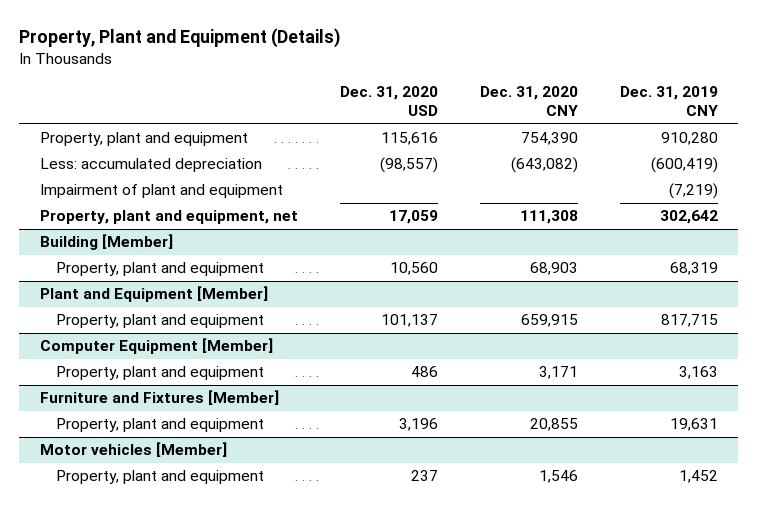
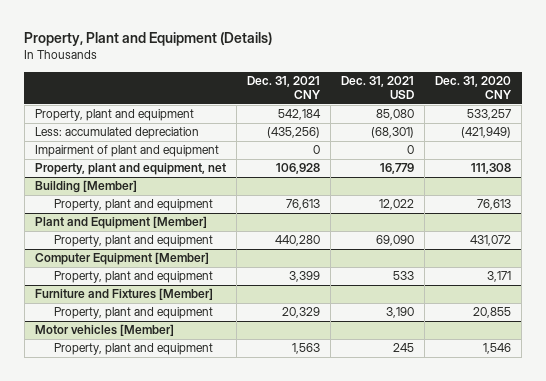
[339,86,438,117] Dec. 31, 2020 USD -> none
[619,86,718,117] Dec. 31, 2019 CNY -> none
none -> [246,75,321,100] Dec. 31, 2021 CNY
none -> [340,75,414,100] Dec. 31, 2021 USD
[520,132,578,146] 754,390 -> [467,109,512,121] 533,257
[510,157,578,174] (643,082) -> [461,127,512,139] (421,949)
[529,262,578,276] 68,903 -> [477,199,512,211] 76,613
[520,314,578,328] 659,915 -> [470,235,512,247] 431,072

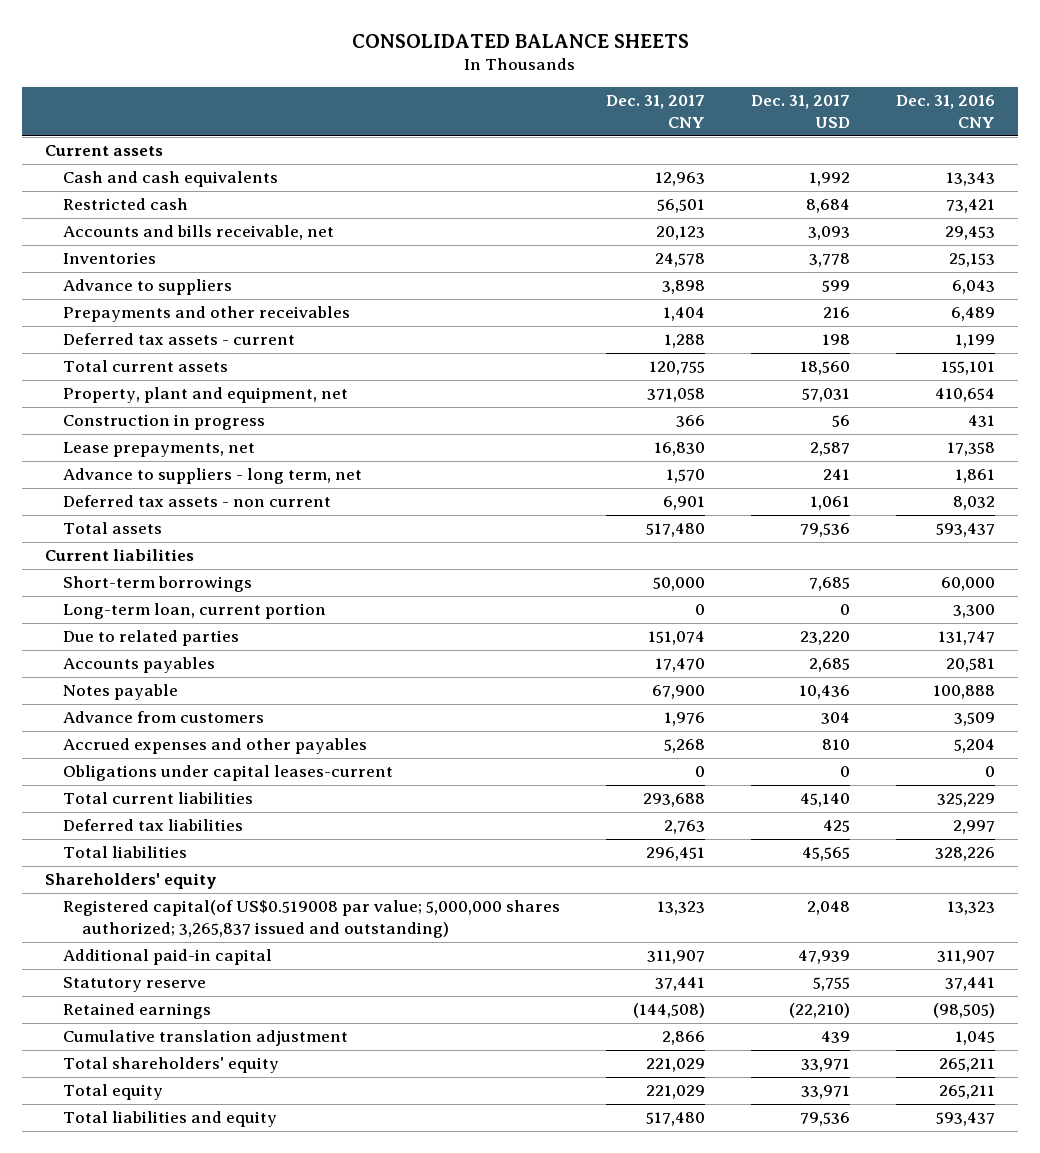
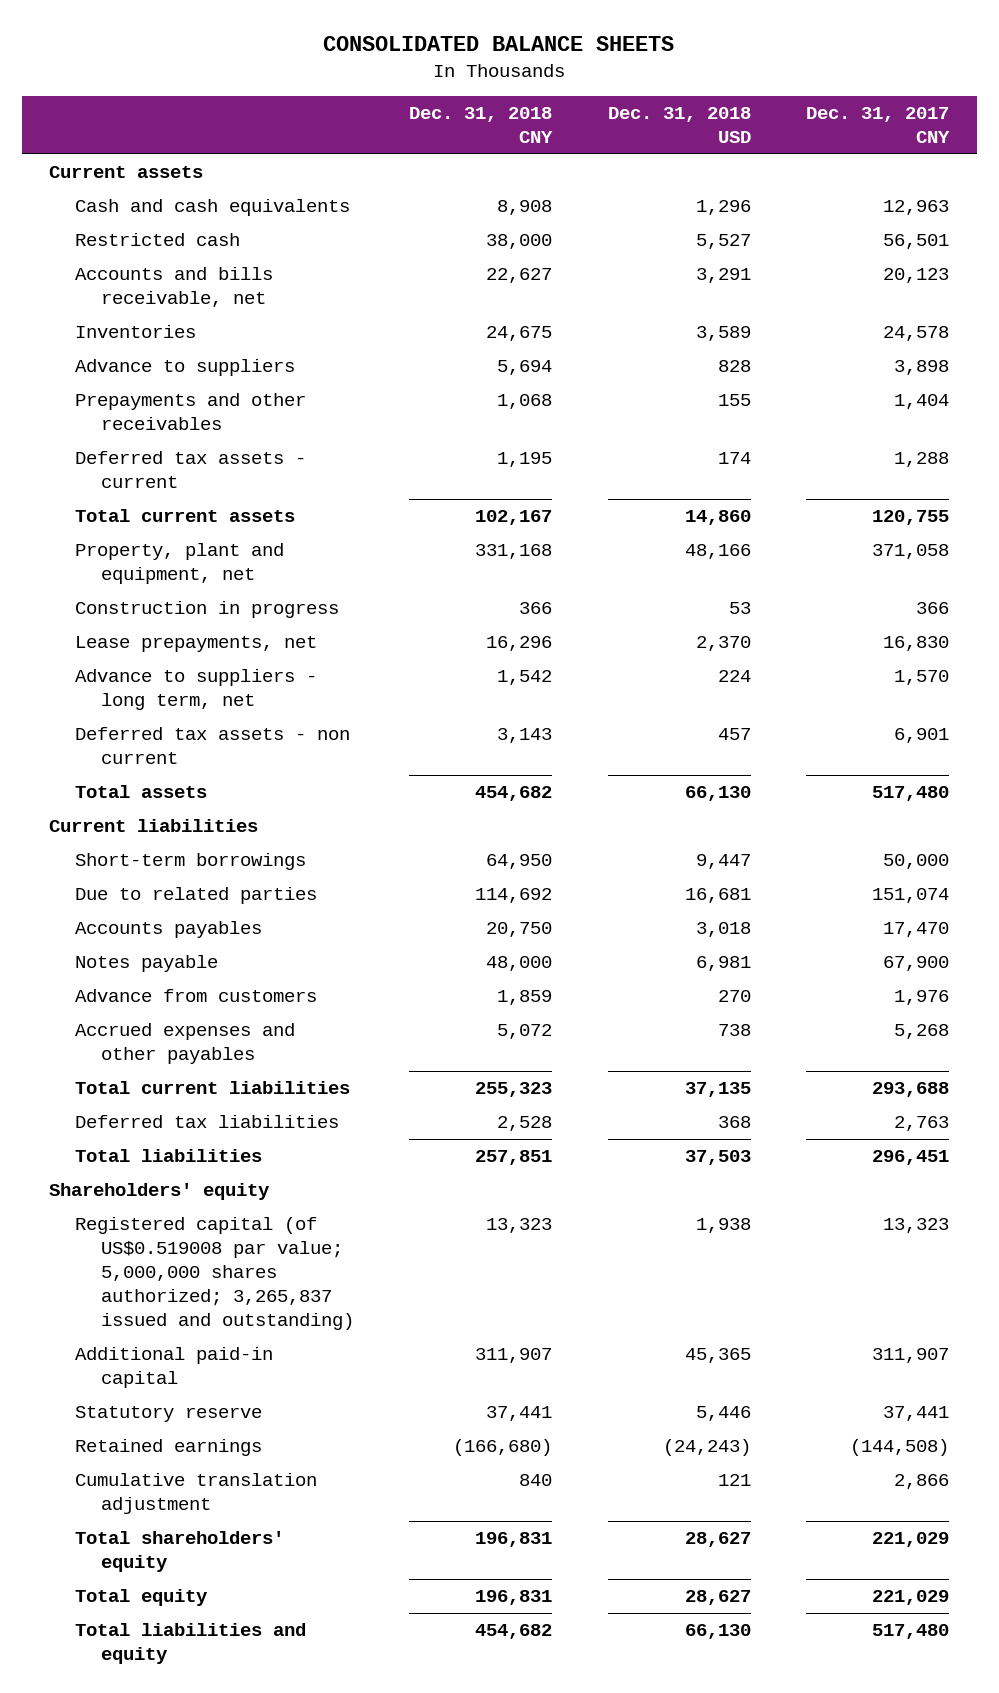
[751,95,851,129] Dec. 31, 2017 USD -> none
[896,95,996,129] Dec. 31, 2016 CNY -> none
none -> [409,106,554,143] Dec. 31, 2018 CNY
none -> [607,106,751,143] Dec. 31, 2018 USD
[63,603,327,620] Long-term loan, current portion -> none
[63,765,394,782] Obligations under capital leases-current -> none
[63,900,561,939] Registered capital(of US$0.519008 par value; 5,000,000 shares authorized; 3,265,837 issued and outstanding) -> [75,1217,354,1330] Registered capital (of US$0.519008 par value; 5,000,000 shares authorized; 3,265,837 issued and outstanding)

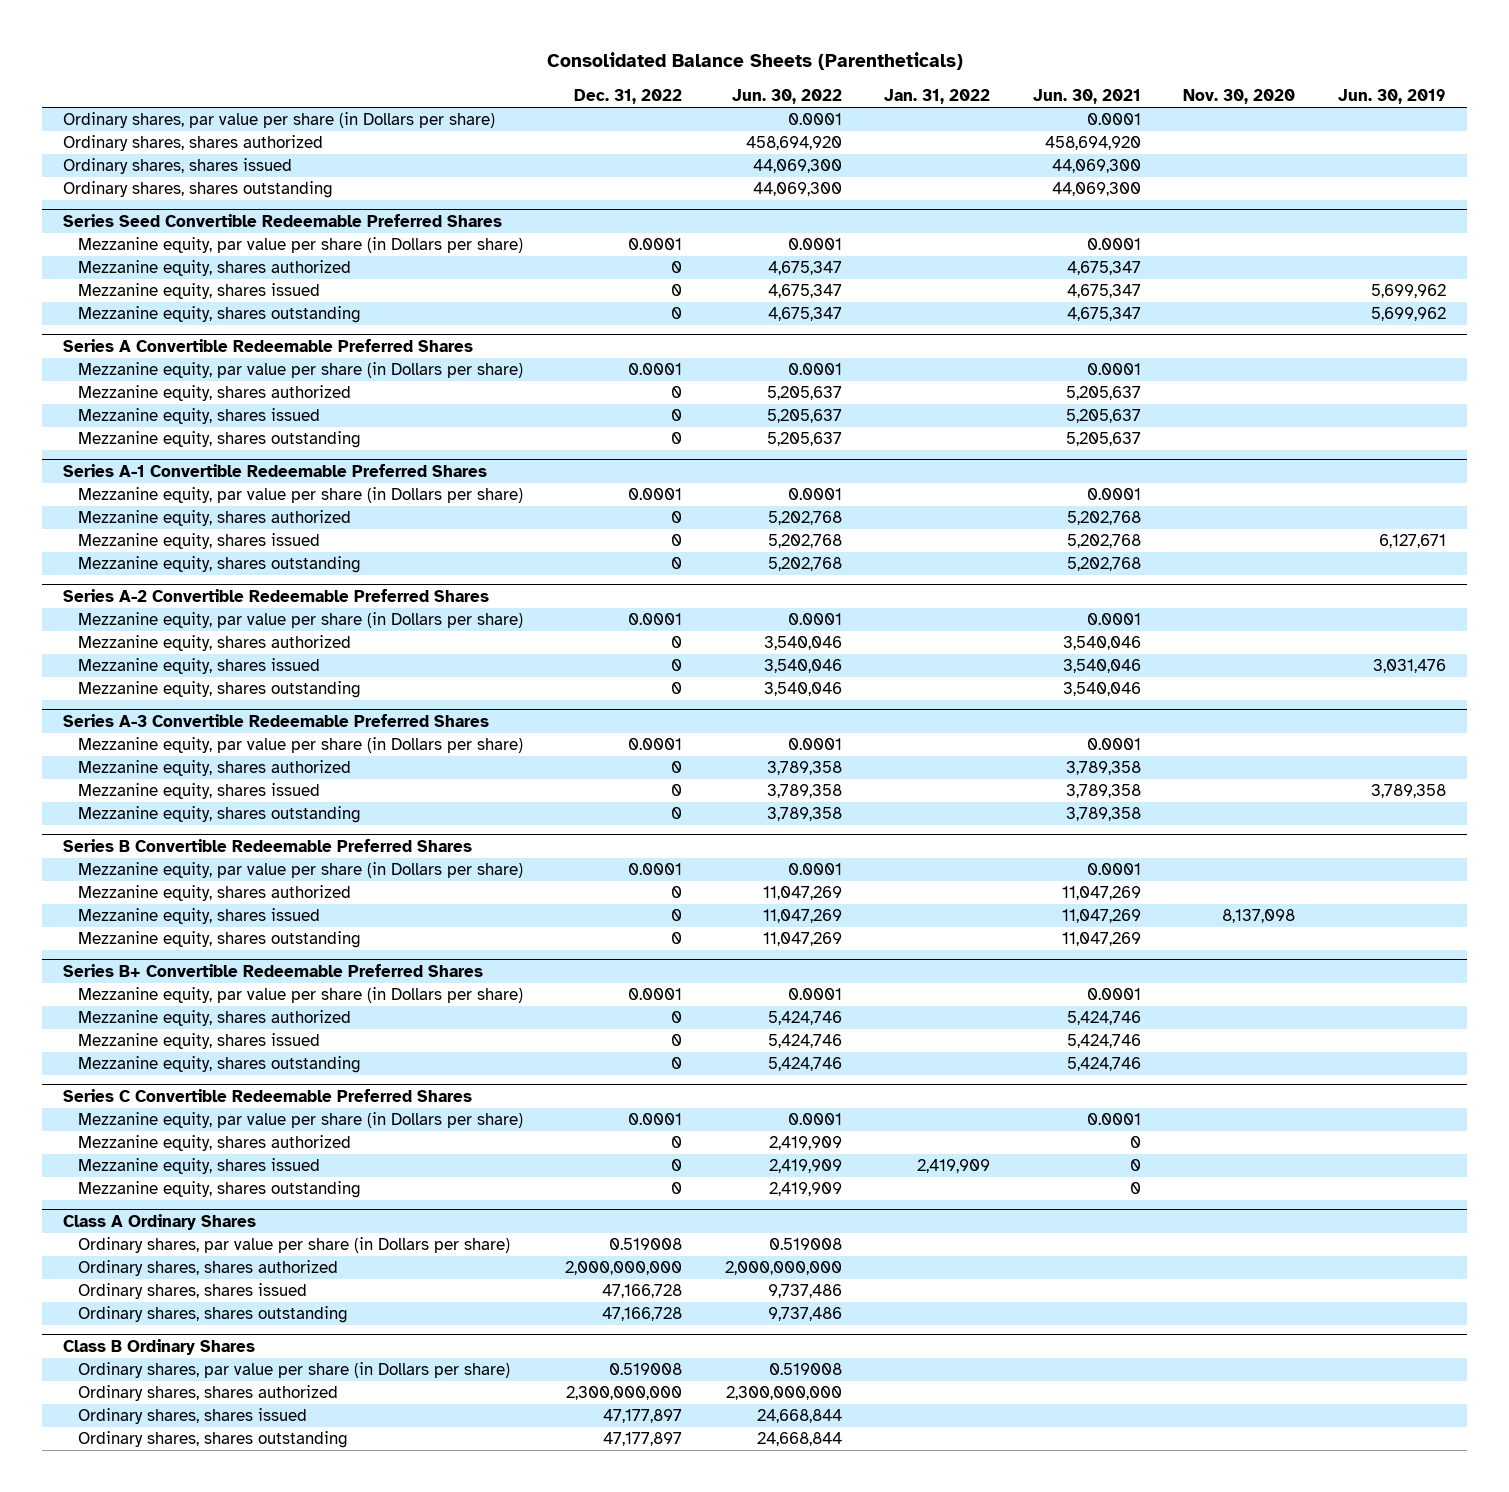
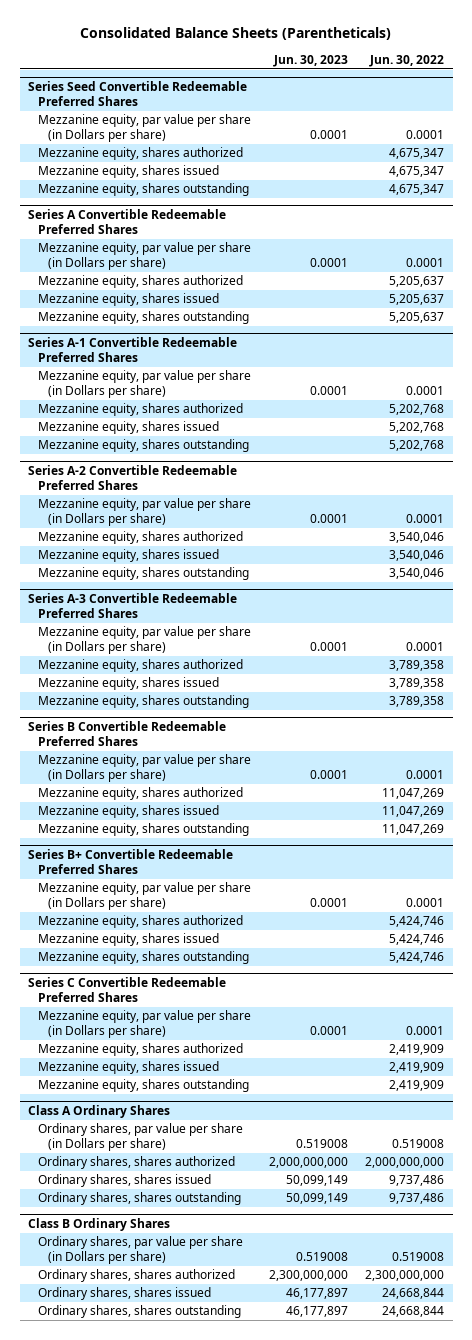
[574,89,683,105] Dec. 31, 2022 -> none
[884,89,991,105] Jan. 31, 2022 -> none
[1032,89,1141,105] Jun. 30, 2021 -> none
[1183,89,1296,105] Nov. 30, 2020 -> none
[1337,89,1446,105] Jun. 30, 2019 -> none
none -> [272,54,348,67] Jun. 30, 2023
[63,112,496,129] Ordinary shares, par value per share (in Dollars per share) -> none
[63,135,324,152] Ordinary shares, shares authorized -> none
[63,158,293,175] Ordinary shares, shares issued -> none
[63,181,334,199] Ordinary shares, shares outstanding -> none

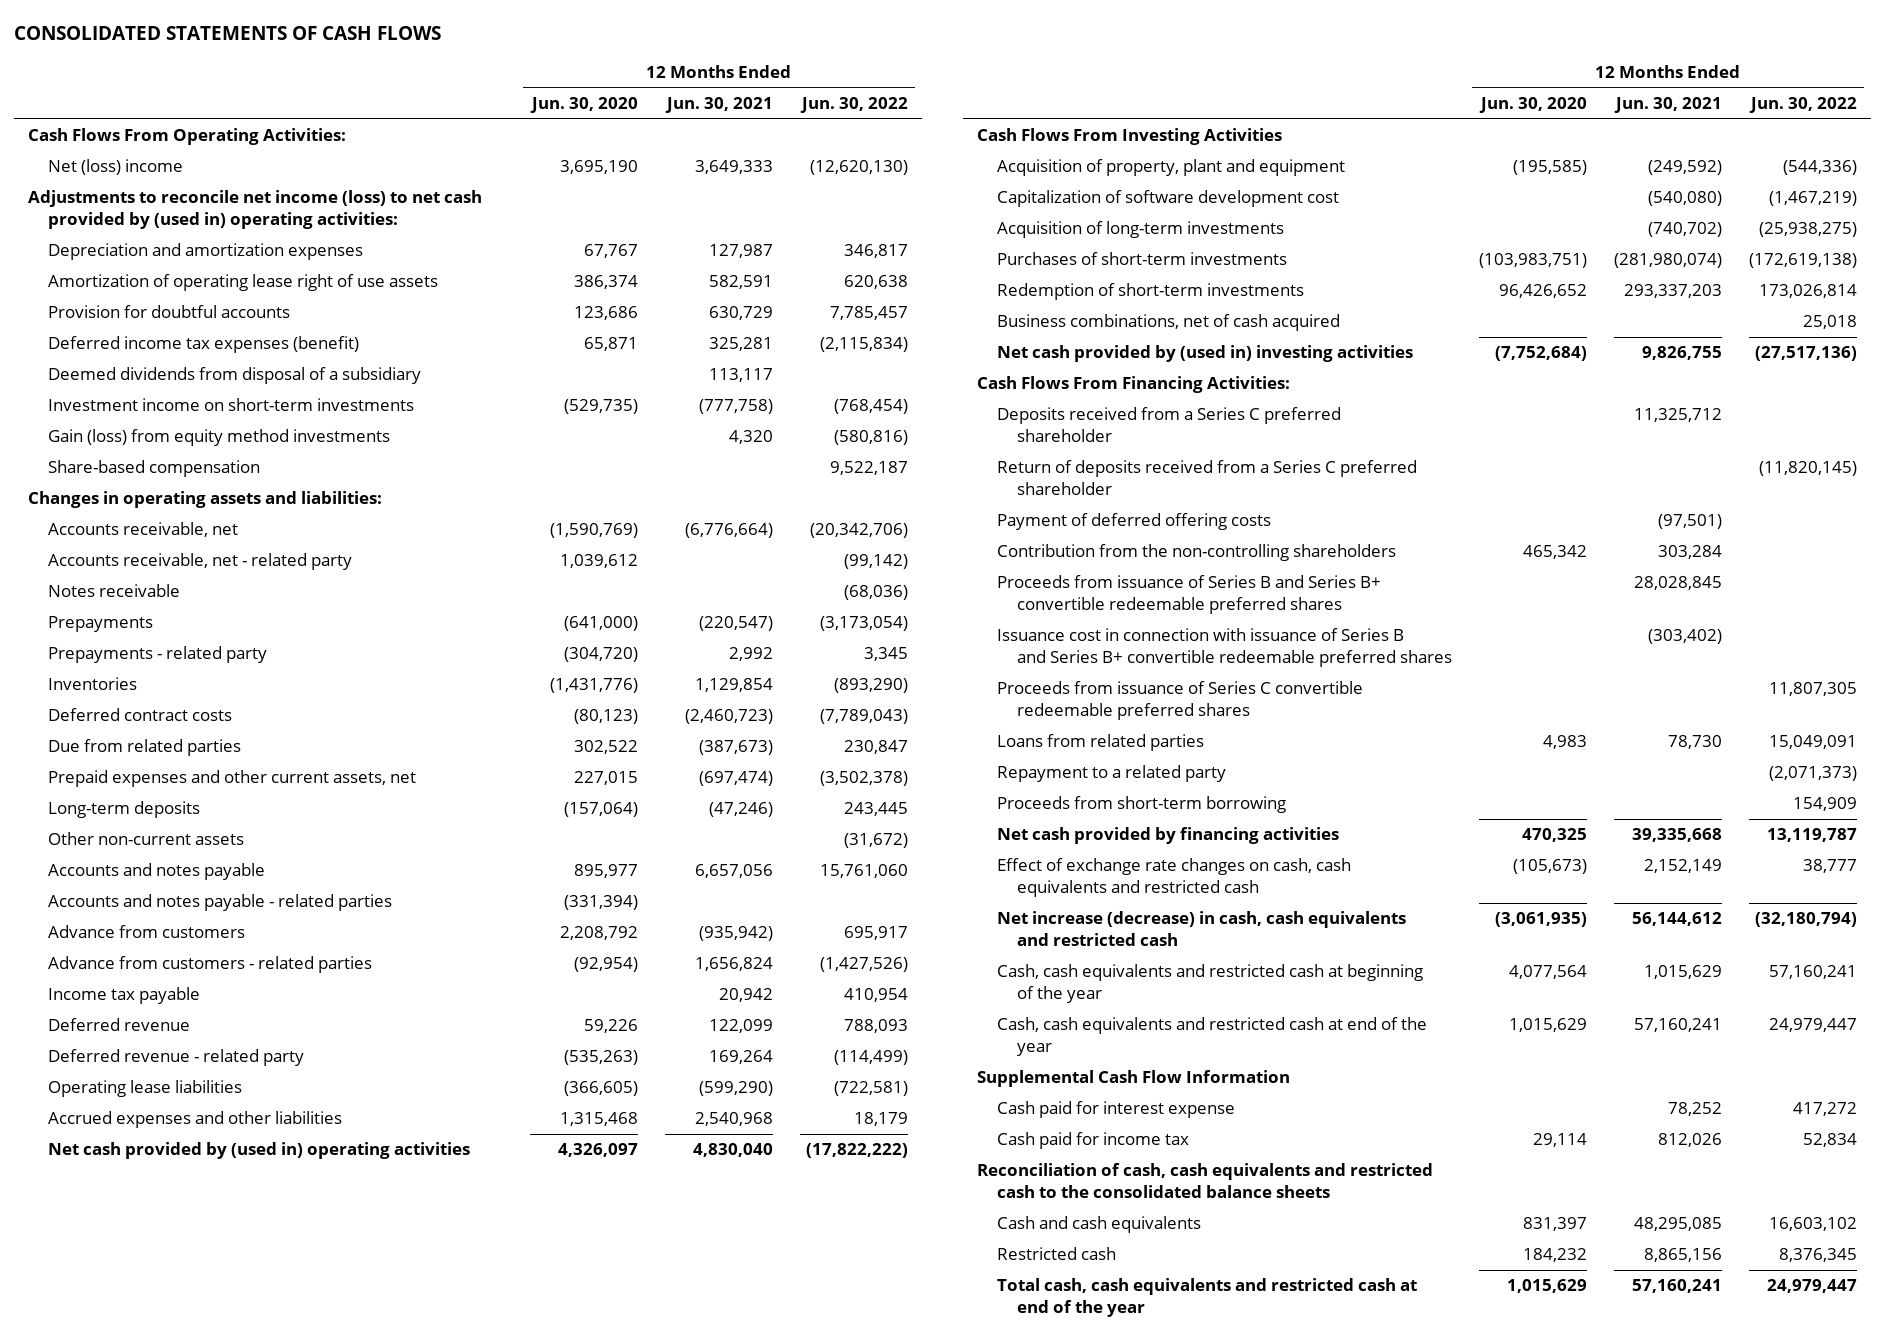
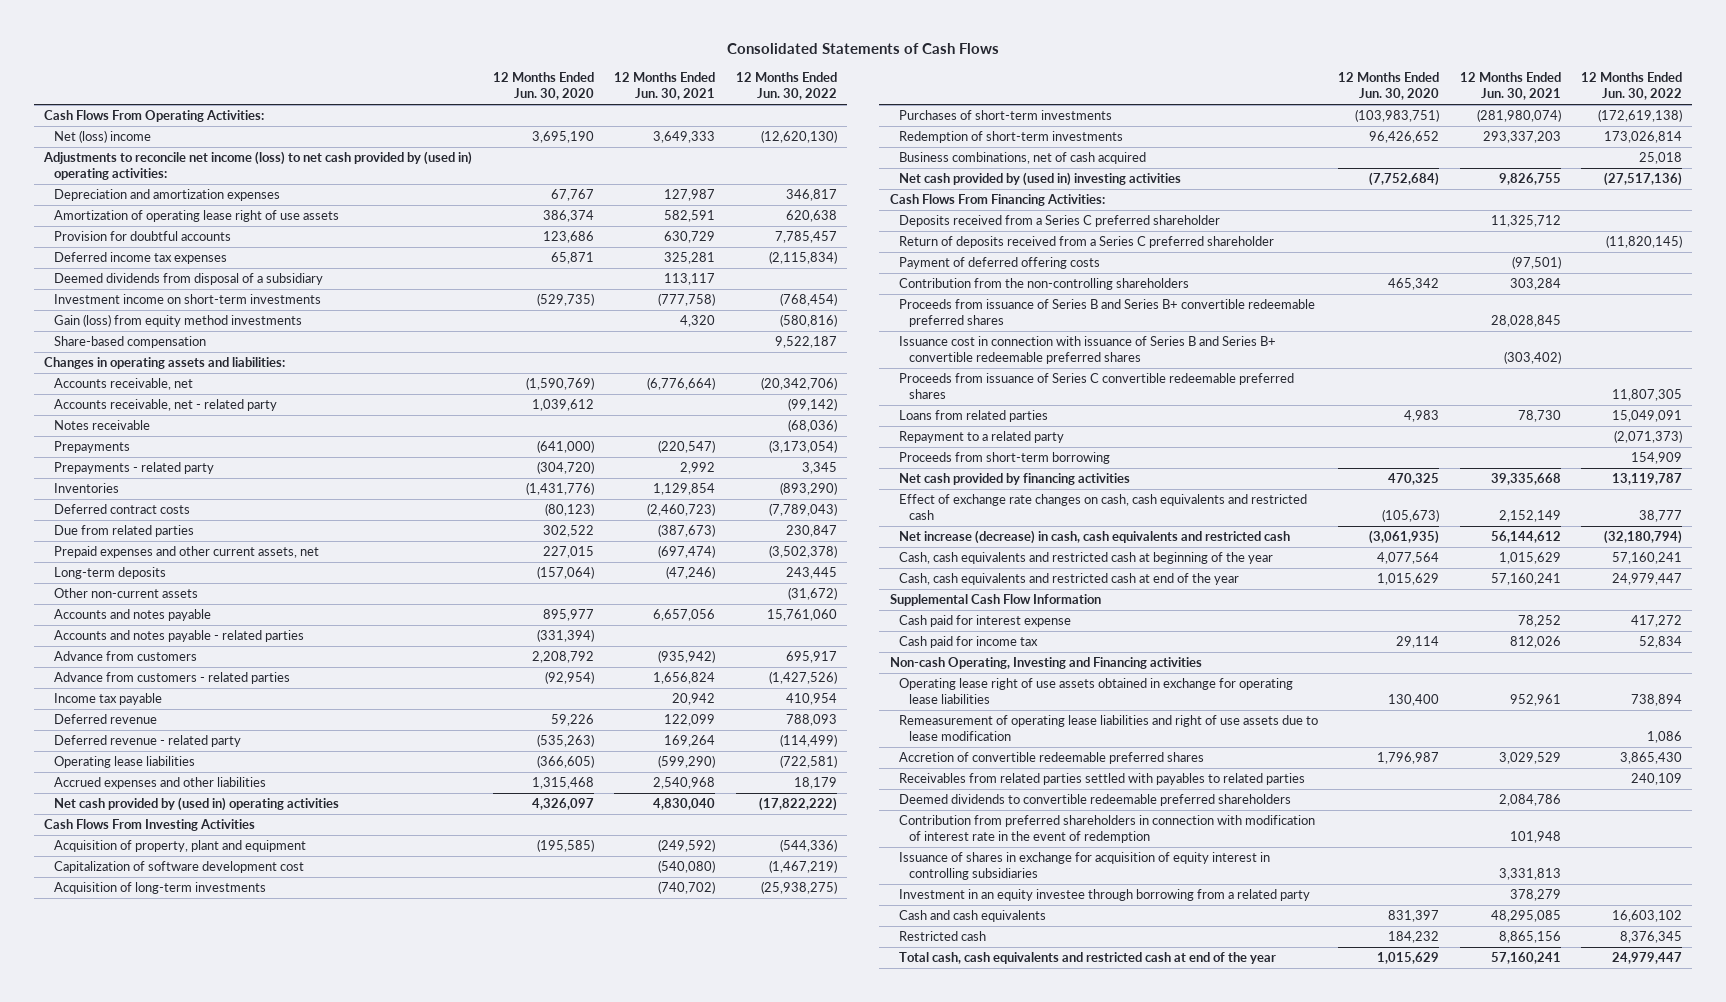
[14,26,442,41] CONSOLIDATED STATEMENTS OF CASH FLOWS -> [727,43,1000,55] Consolidated Statements of Cash Flows
[47,336,359,354] Deferred income tax expenses (benefit) -> [53,252,227,265] Deferred income tax expenses
[977,1163,1434,1198] Reconciliation of cash, cash equivalents and restricted cash to the consolidated balance sheets -> none
none -> [889,657,1202,670] Non-cash Operating, Investing and Financing activities
none -> [899,678,1294,705] Operating lease right of use assets obtained in exchange for operating lease liabilities
none -> [899,715,1319,742] Remeasurement of operating lease liabilities and right of use assets due to lease modification
none -> [899,752,1205,765] Accretion of convertible redeemable preferred shares
none -> [899,773,1306,786] Receivables from related parties settled with payables to related parties
none -> [899,794,1292,807] Deemed dividends to convertible redeemable preferred shareholders
none -> [899,815,1316,844] Contribution from preferred shareholders in connection with modification of interest rate in the event of redemption
none -> [899,852,1271,881] Issuance of shares in exchange for acquisition of equity interest in controlling subsidiaries
none -> [899,889,1311,902] Investment in an equity investee through borrowing from a related party

